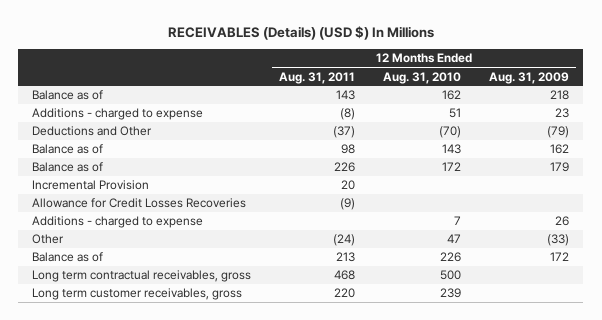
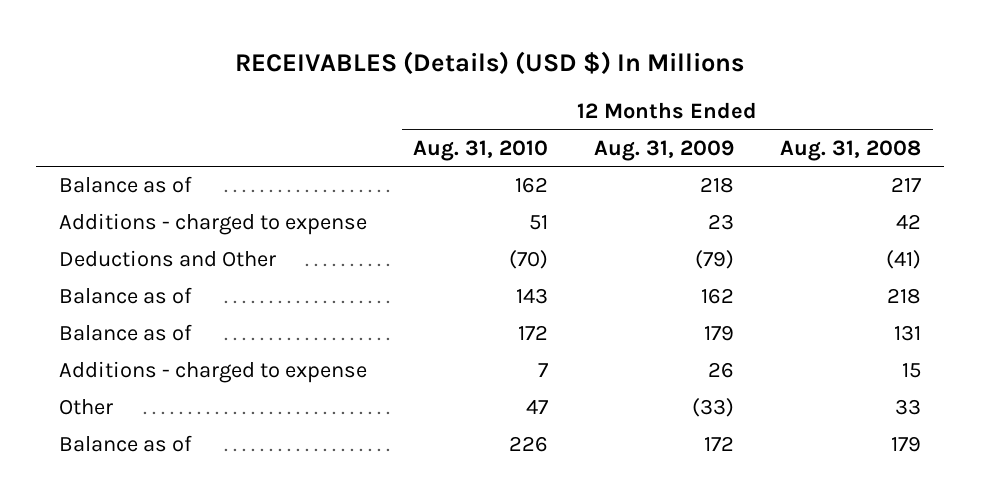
[279,71,356,84] Aug. 31, 2011 -> none
none -> [780,139,922,161] Aug. 31, 2008
[32,180,150,191] Incremental Provision -> none
[32,198,247,209] Allowance for Credit Losses Recoveries -> none
[32,270,252,283] Long term contractual receivables, gross -> none
[32,288,243,301] Long term customer receivables, gross -> none

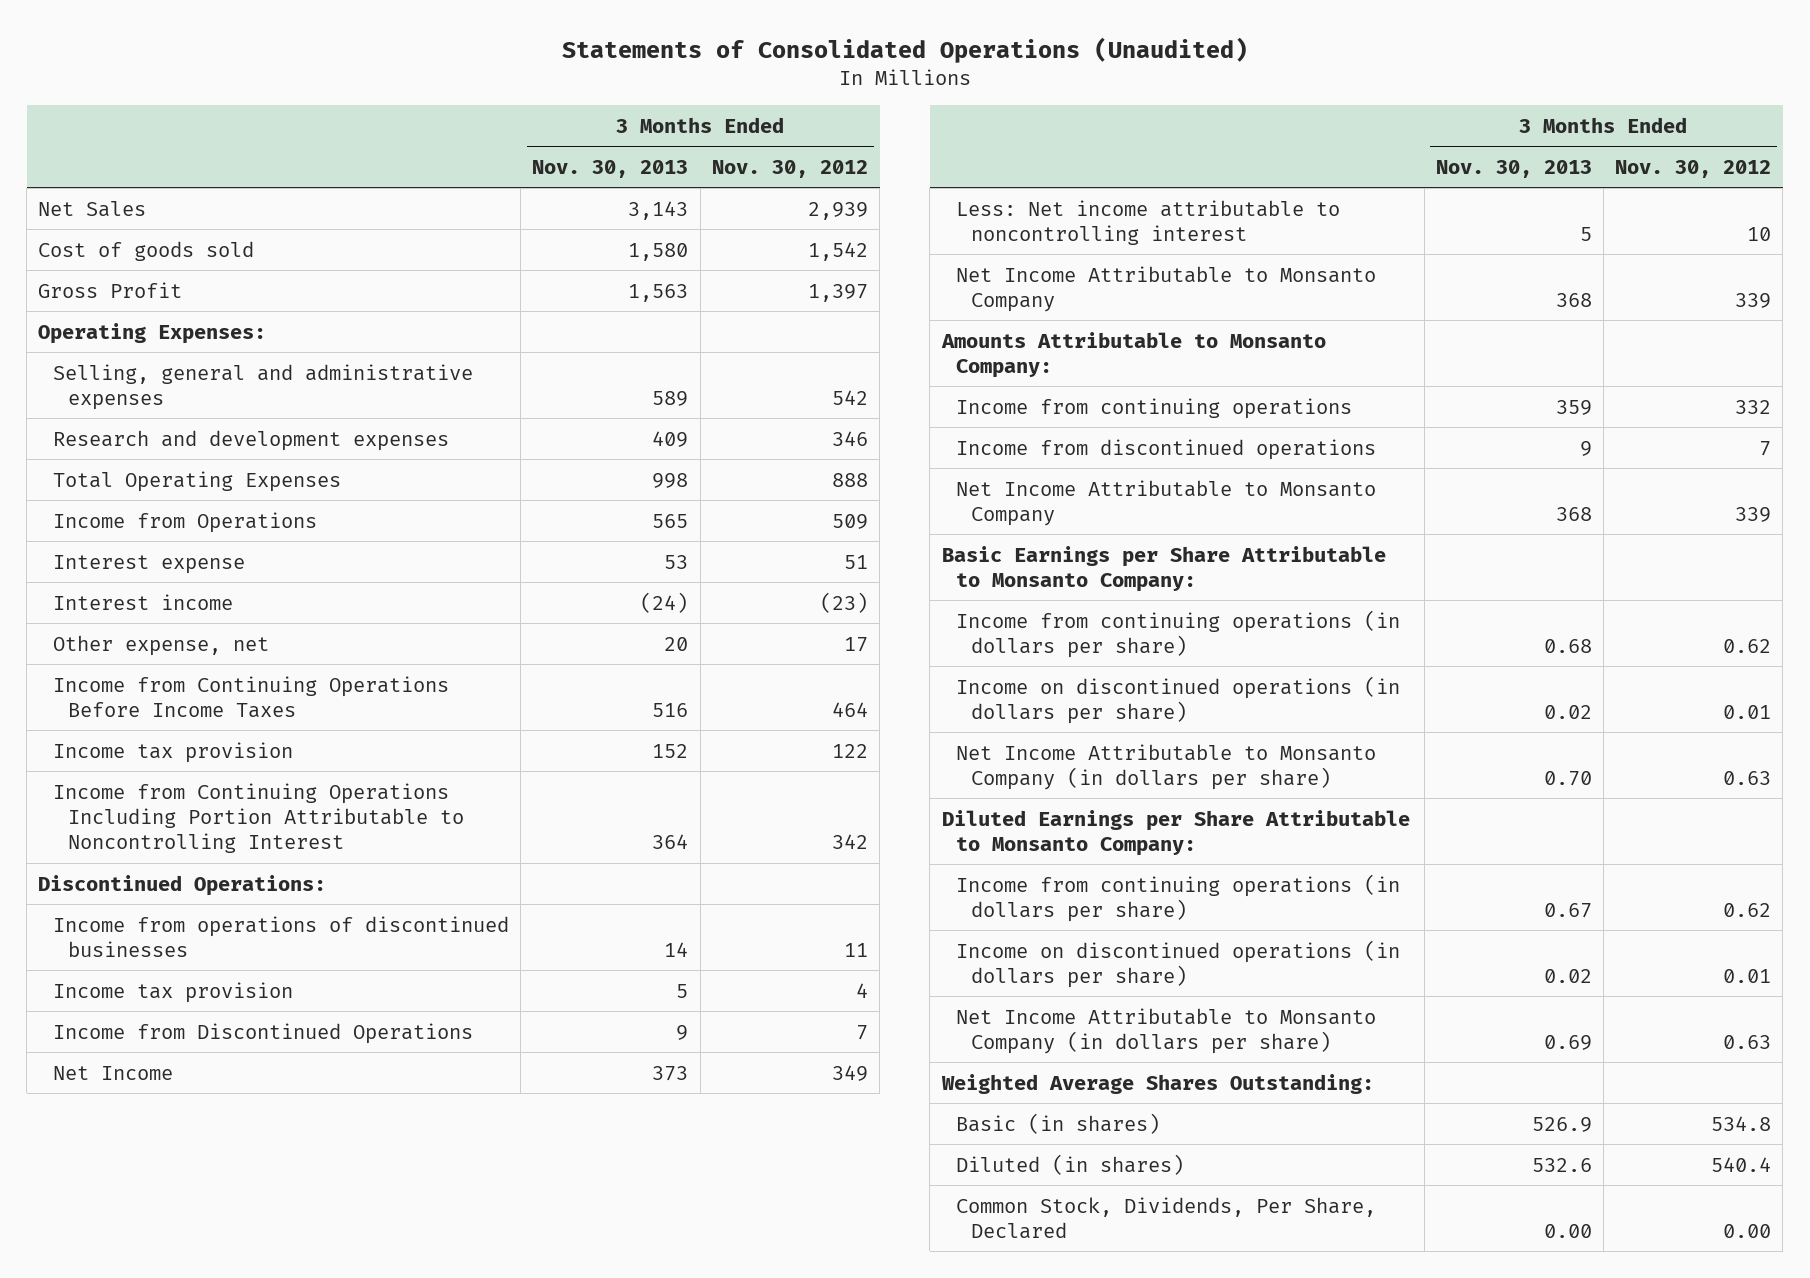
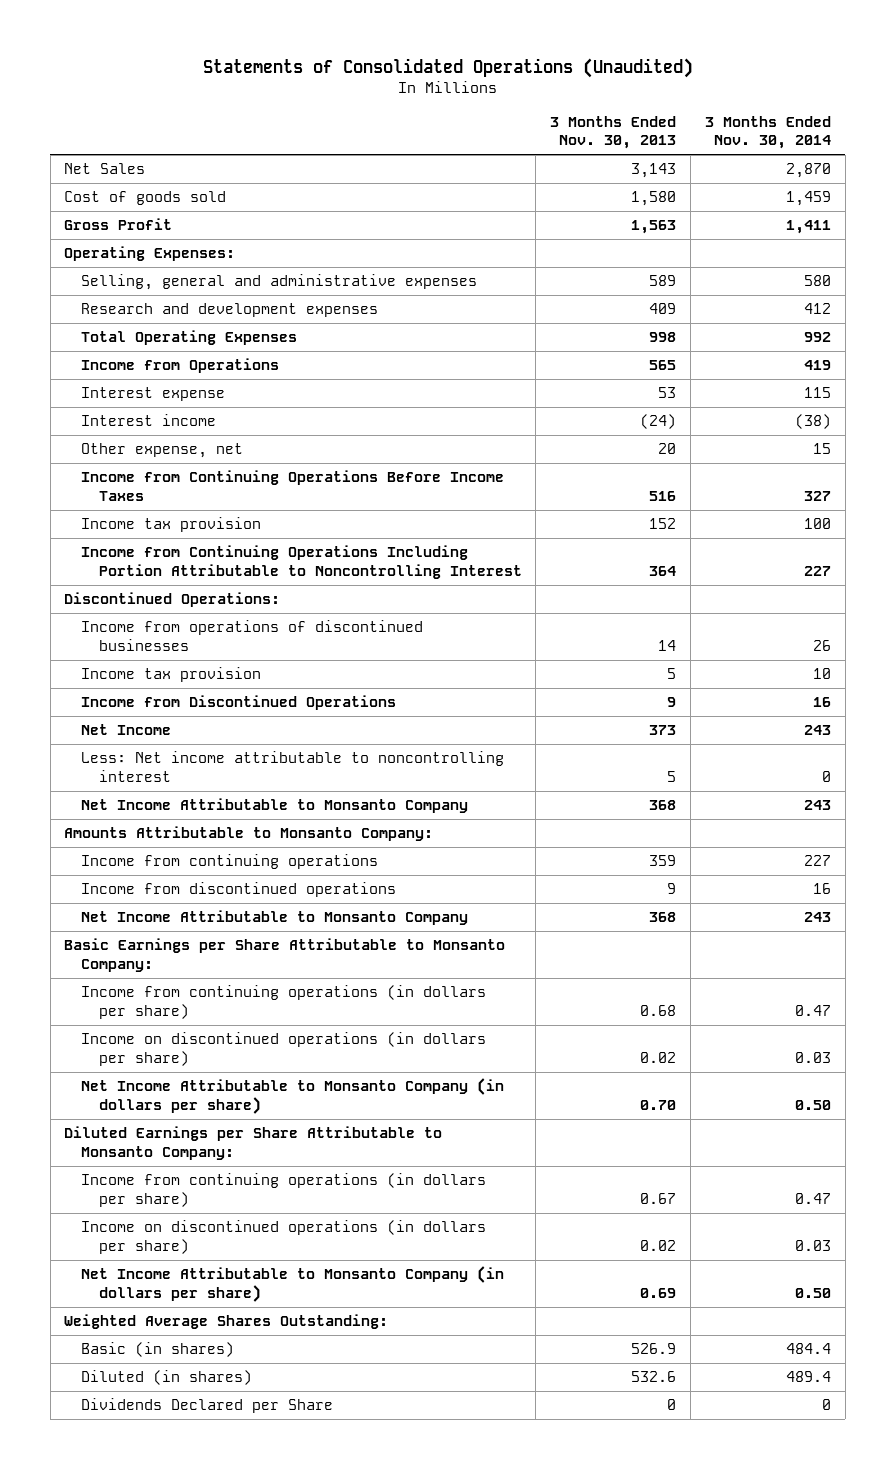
[711,159,868,178] Nov. 30, 2012 -> none
none -> [704,115,831,150] 3 Months Ended Nov. 30, 2014
[956,1196,1377,1239] Common Stock, Dividends, Per Share, Declared -> [81,1398,334,1414] Dividends Declared per Share
[1543,1223,1592,1238] 0.00 -> [667,1399,677,1411] 0

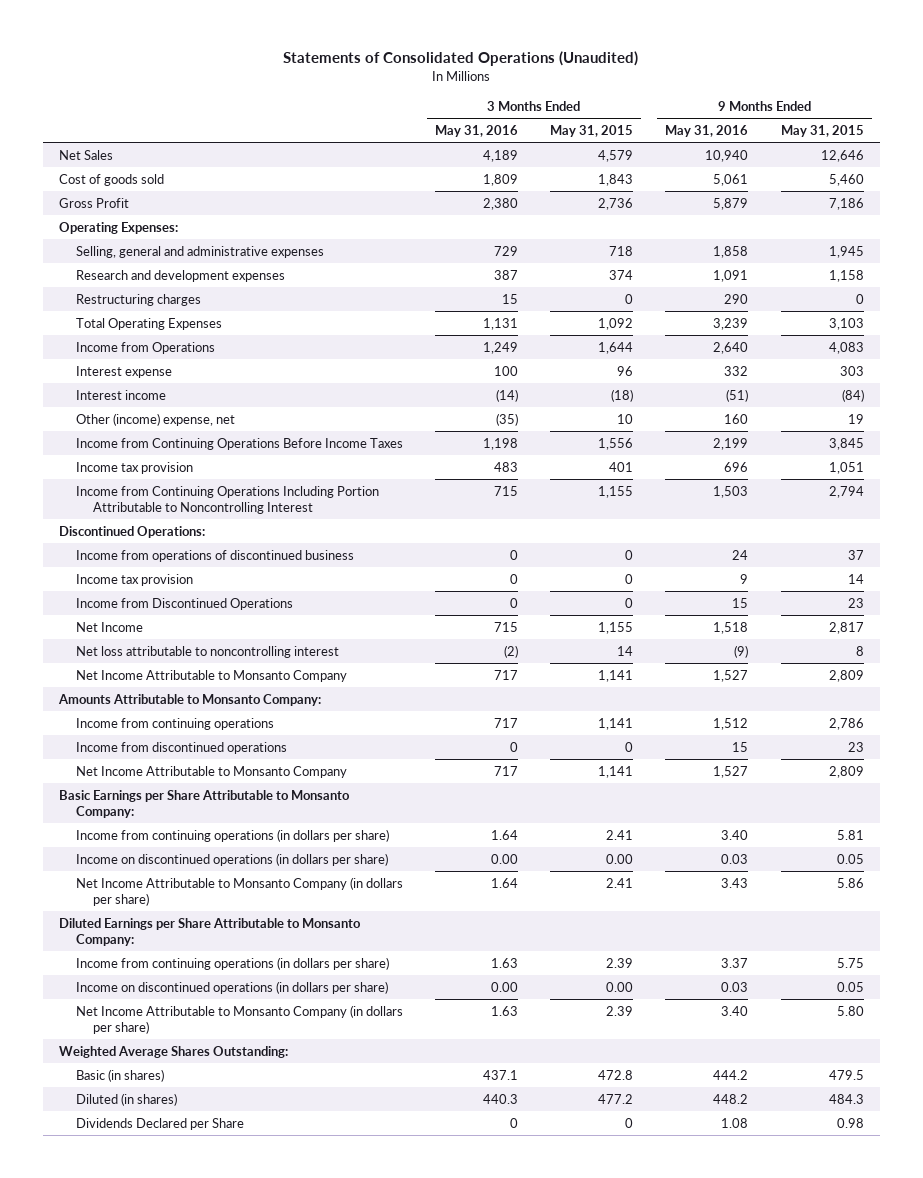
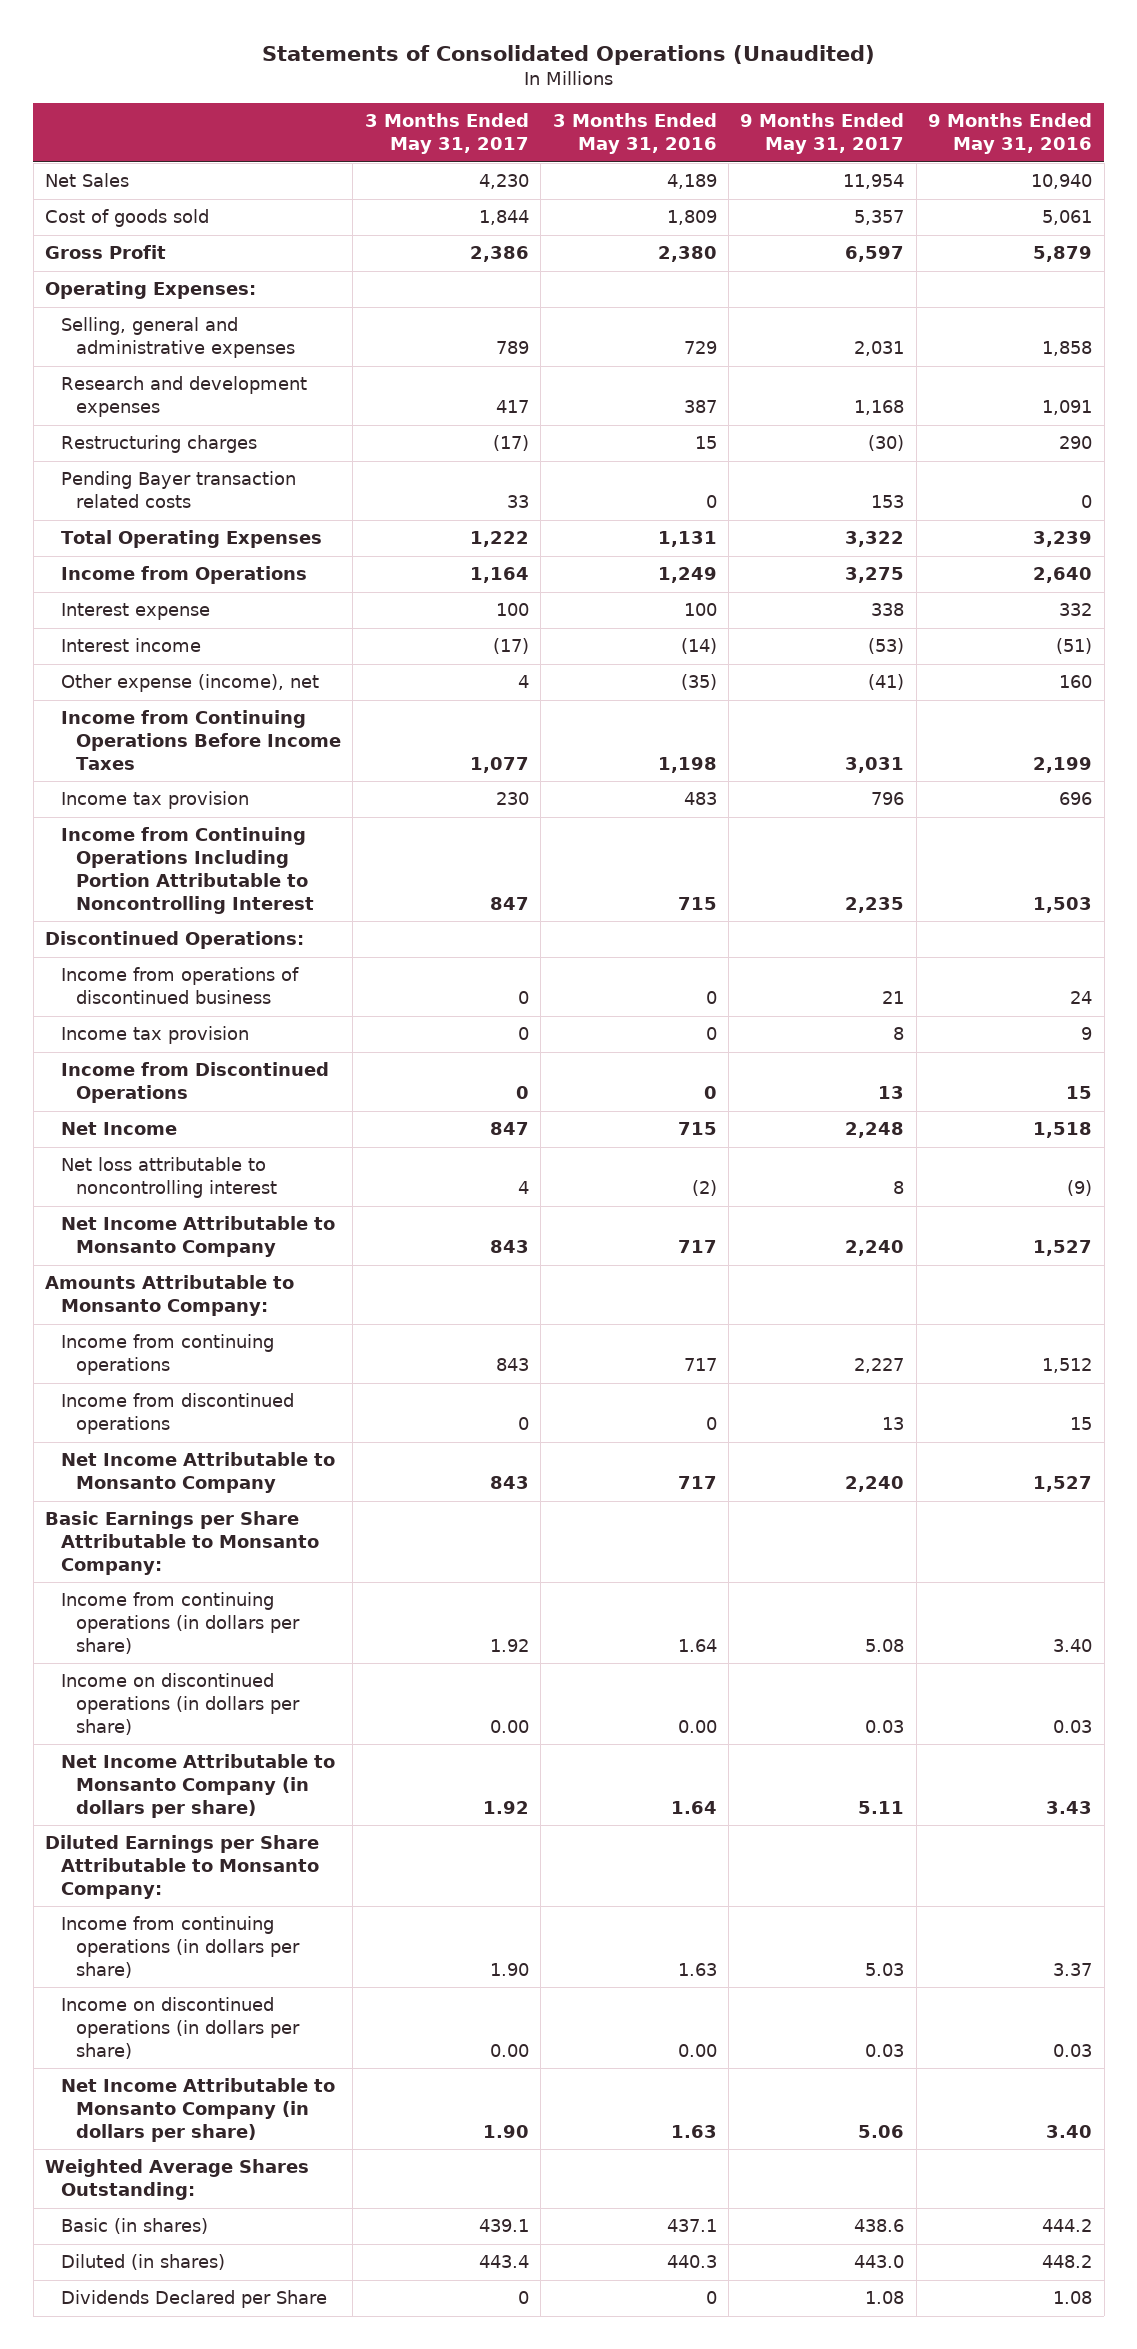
[550,124,634,137] May 31, 2015 -> none
[780,124,864,137] May 31, 2015 -> none
none -> [364,113,529,155] 3 Months Ended May 31, 2017
none -> [740,113,905,155] 9 Months Ended May 31, 2017
none -> [60,471,296,509] Pending Bayer transaction related costs
[75,412,235,426] Other (income) expense, net -> [60,674,319,693] Other expense (income), net

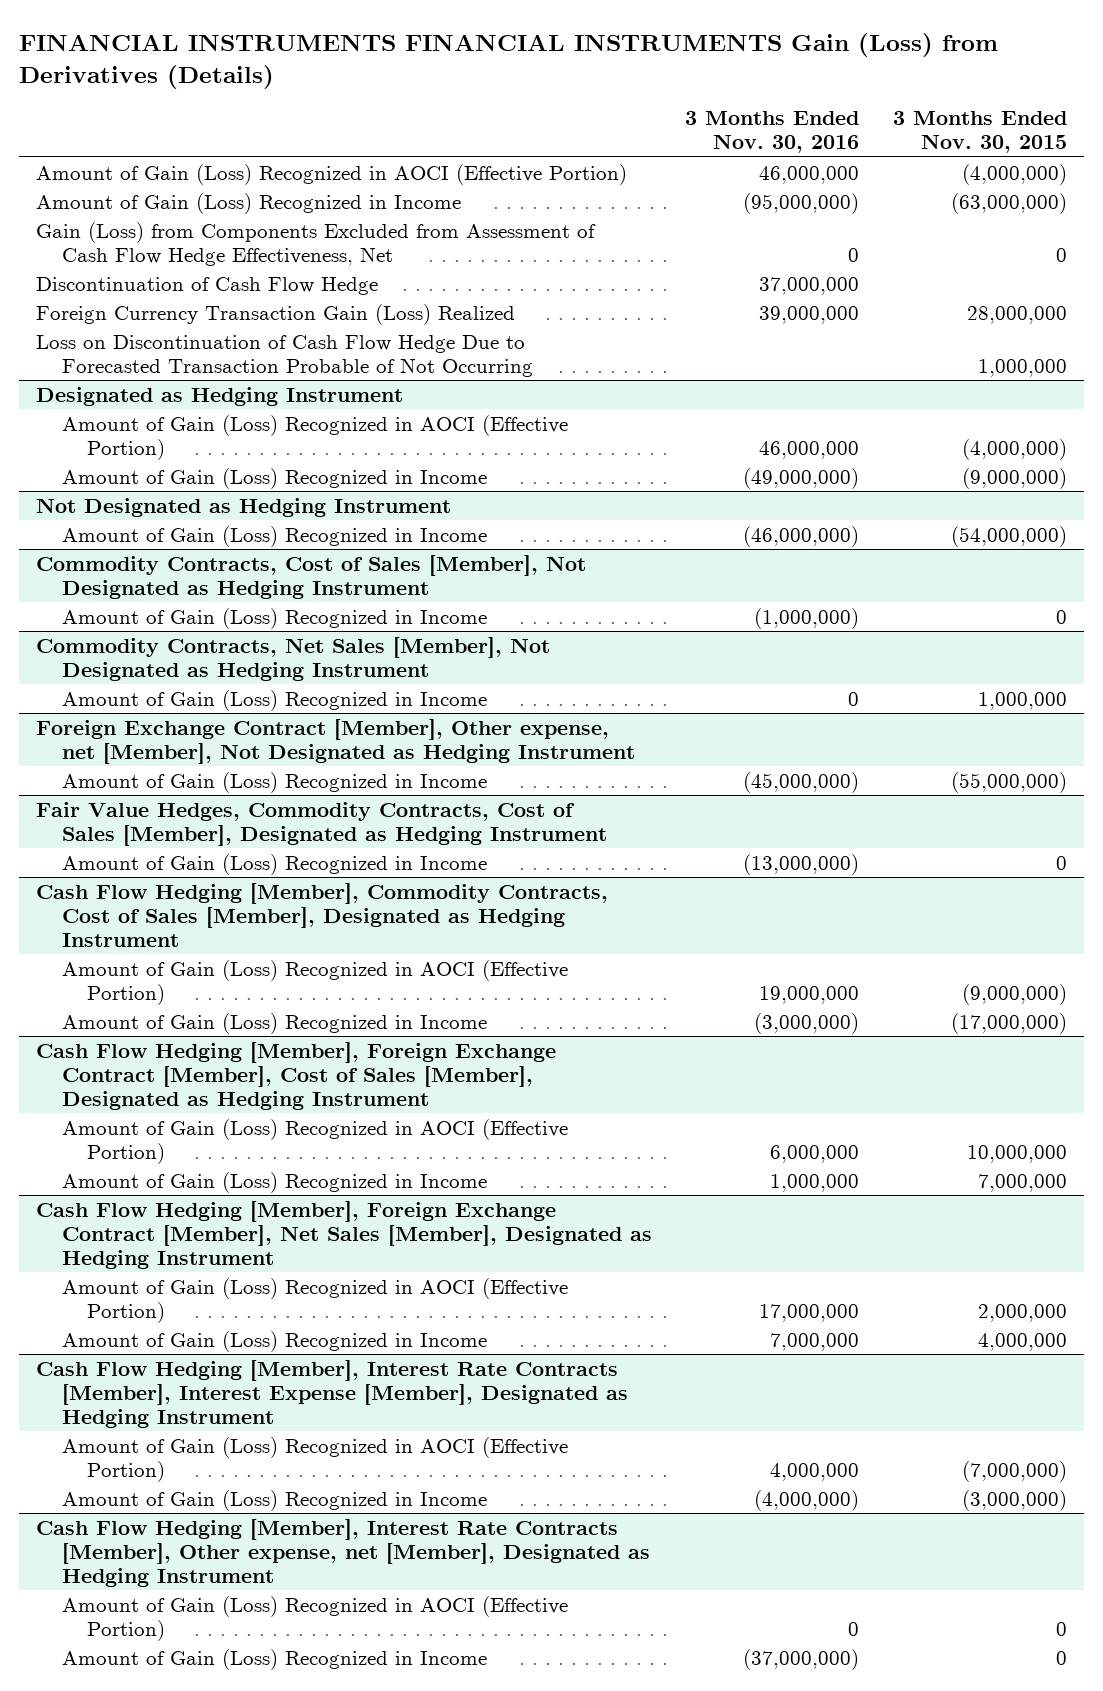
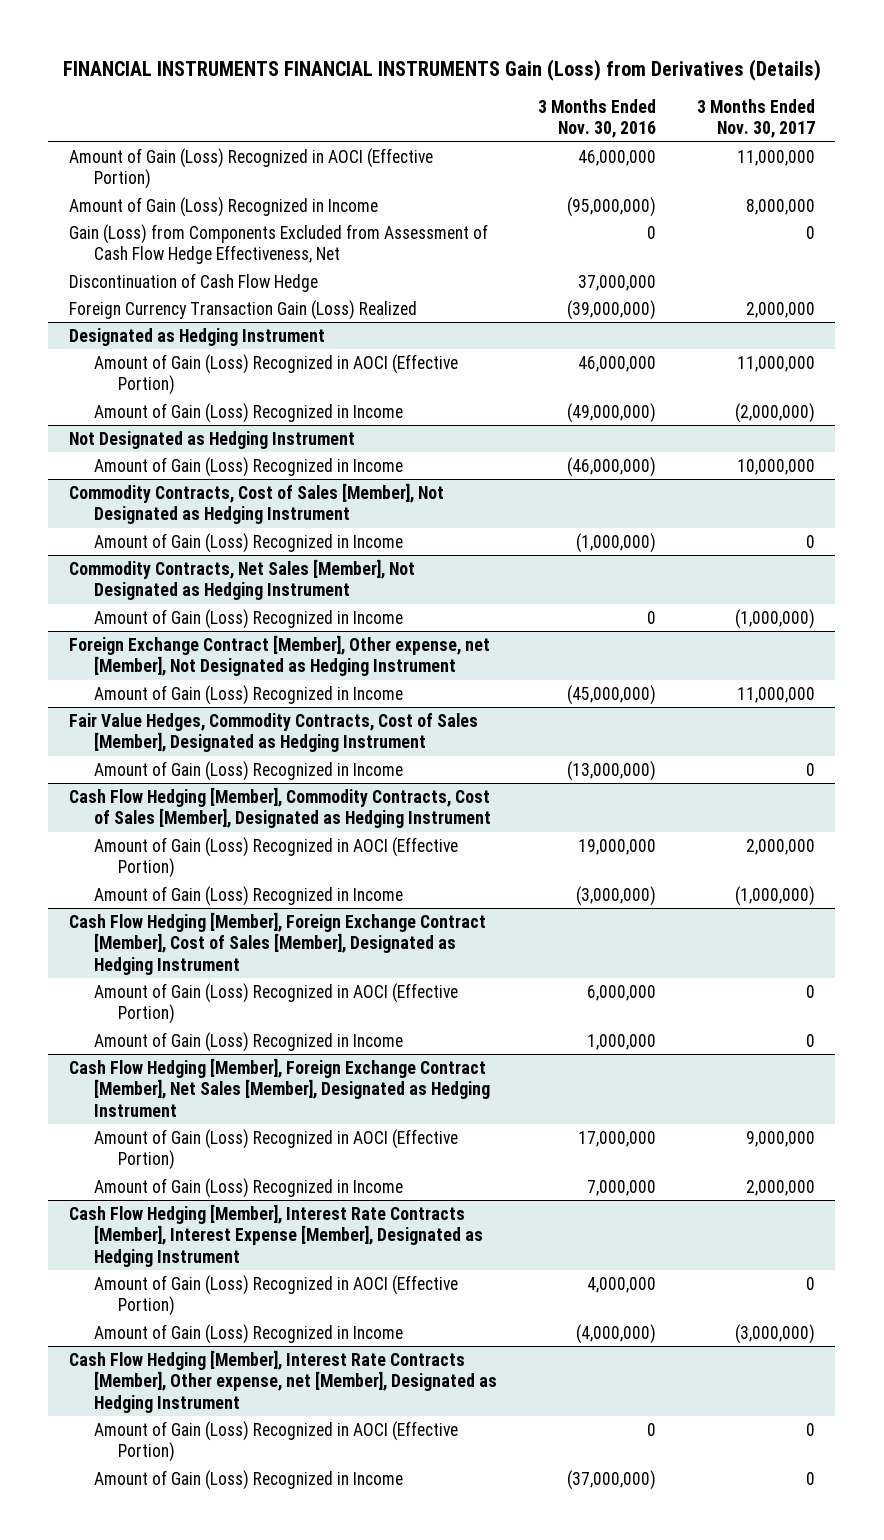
[892,111,1067,154] 3 Months Ended Nov. 30, 2015 -> none
none -> [696,99,815,139] 3 Months Ended Nov. 30, 2017
[35,334,533,377] Loss on Discontinuation of Cash Flow Hedge Due to Forecasted Transaction Probable of Not Occurring -> none
[759,305,860,324] 39,000,000 -> [566,299,656,320] (39,000,000)

